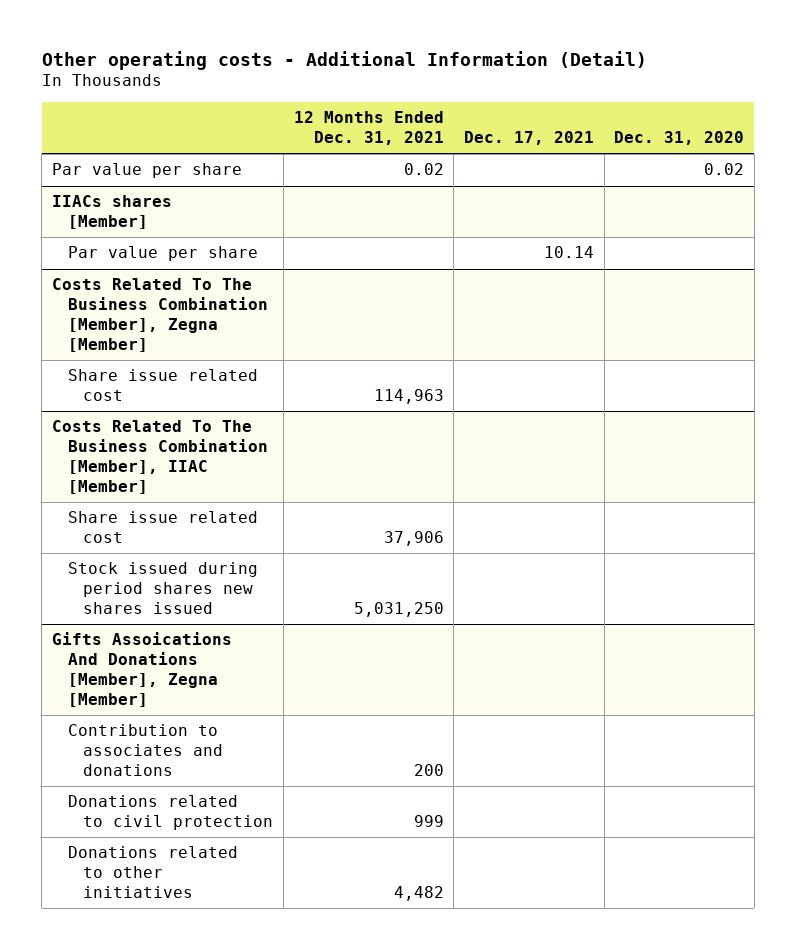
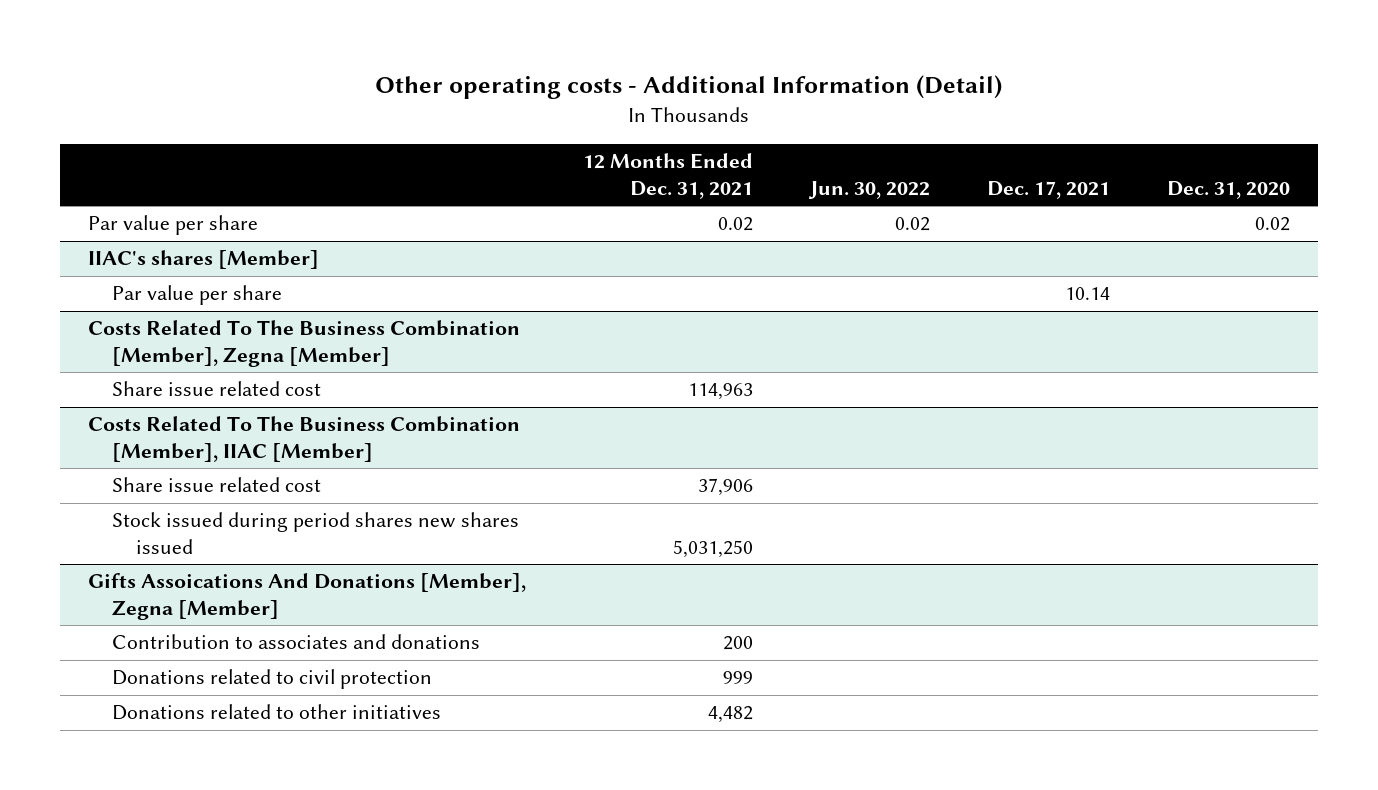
none -> [808,180,931,199] Jun. 30, 2022
[52,195,173,230] IIACs shares [Member] -> [88,250,320,270] IIAC's shares [Member]

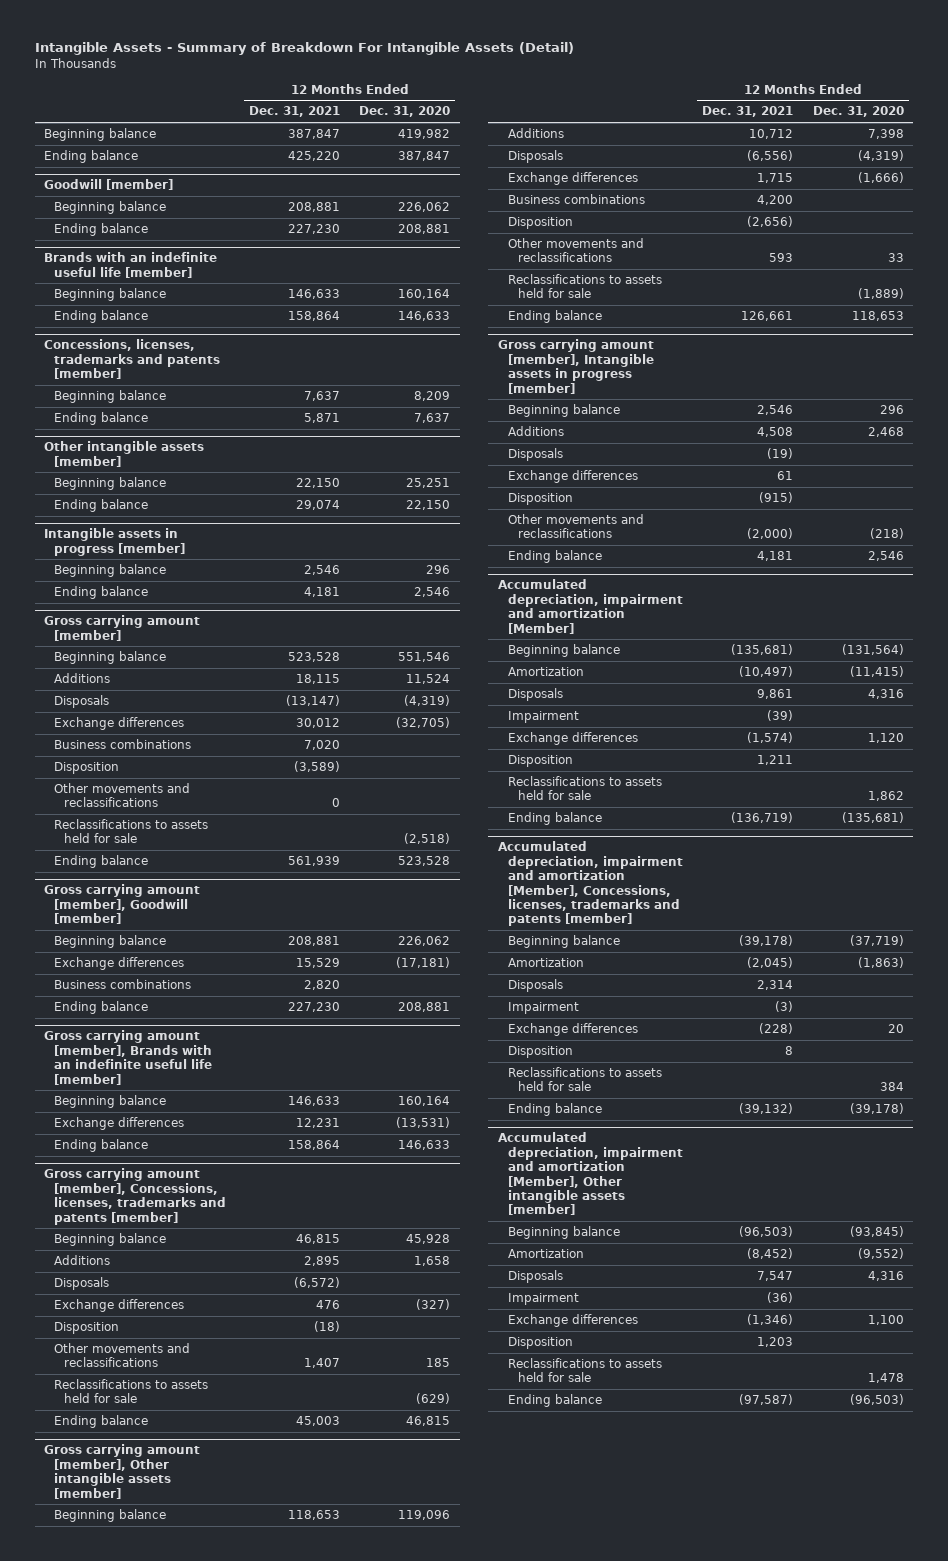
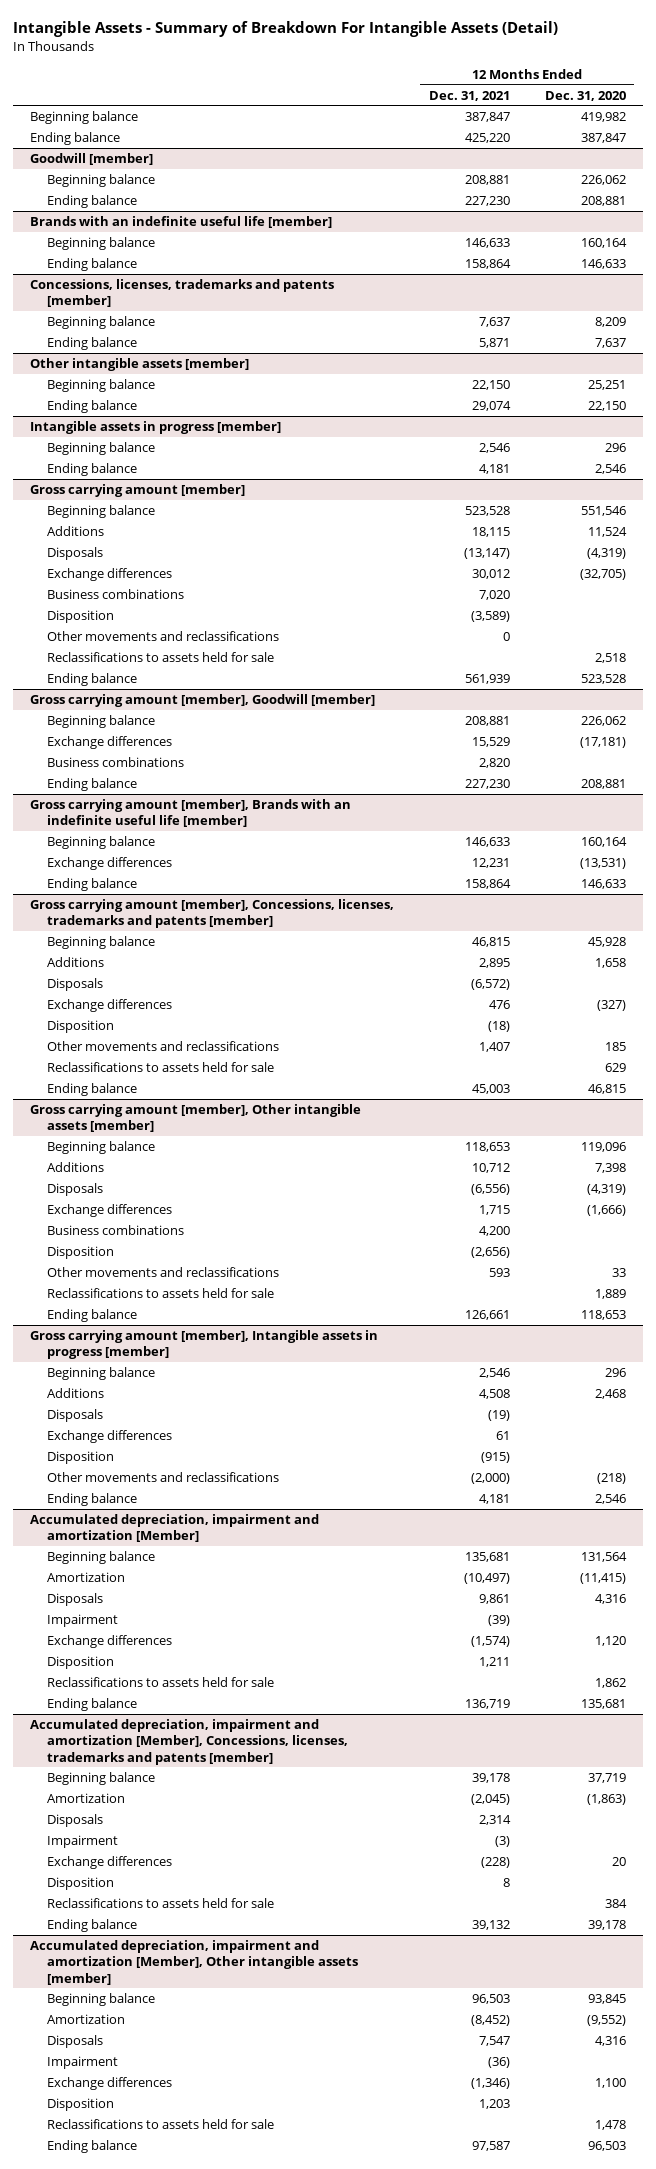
[404,833,451,845] (2,518) -> [594,653,626,664] 2,518
[416,1393,451,1405] (629) -> [604,1063,626,1073] 629
[857,288,904,300] (1,889) -> [594,1289,626,1300] 1,889
[731,643,794,655] (135,681) -> [464,1552,510,1563] 135,681
[841,643,904,655] (131,564) -> [580,1552,627,1563] 131,564
[731,811,794,823] (136,719) -> [464,1699,510,1710] 136,719
[841,811,904,823] (135,681) -> [580,1699,626,1710] 135,681
[739,934,794,946] (39,178) -> [471,1773,510,1784] 39,178
[849,934,904,946] (37,719) -> [587,1773,626,1784] 37,719
[739,1102,794,1114] (39,132) -> [471,1920,510,1931] 39,132
[849,1102,904,1114] (39,178) -> [587,1920,626,1931] 39,178
[739,1225,794,1237] (96,503) -> [471,1994,510,2005] 96,503
[849,1225,904,1237] (93,845) -> [587,1994,626,2005] 93,845
[739,1393,794,1405] (97,587) -> [471,2141,510,2152] 97,587
[849,1393,904,1405] (96,503) -> [587,2141,626,2152] 96,503

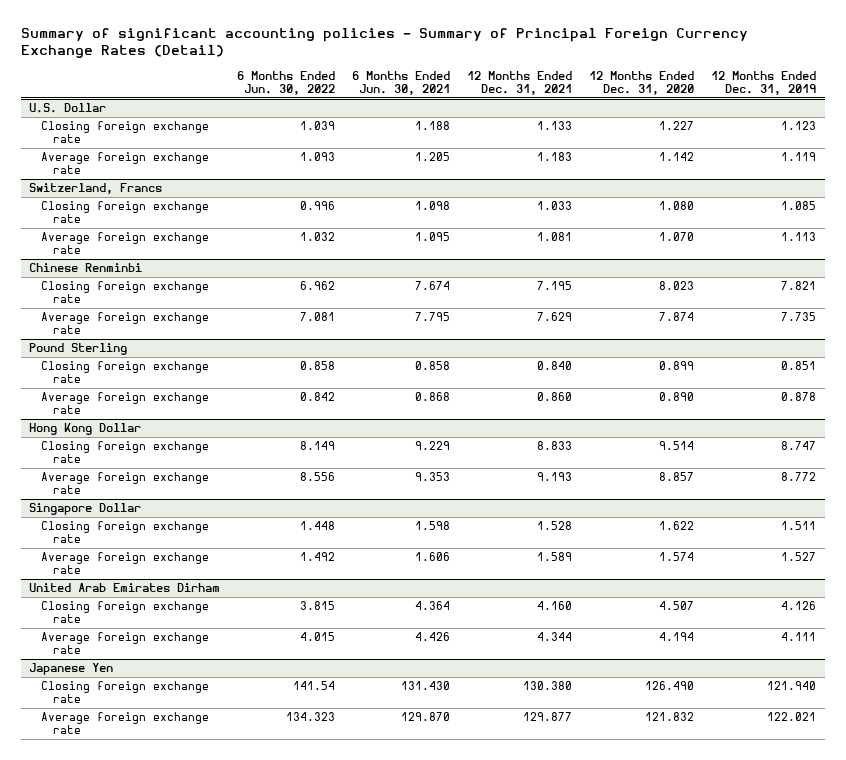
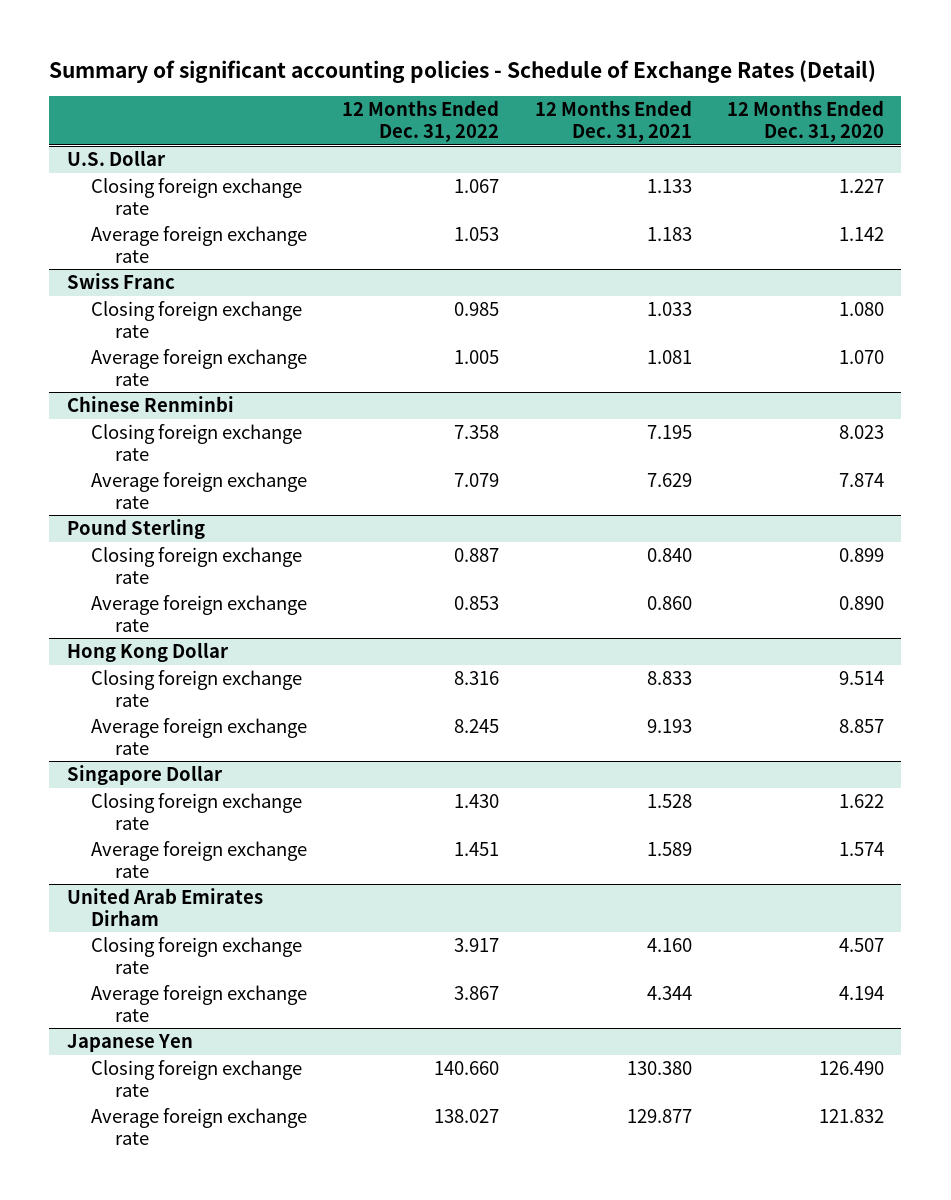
[20,28,748,59] Summary of significant accounting policies - Summary of Principal Foreign Currency Exchange Rates (Detail) -> [49,59,877,83] Summary of significant accounting policies - Schedule of Exchange Rates (Detail)
[237,70,336,95] 6 Months Ended Jun. 30, 2022 -> none
[352,70,451,95] 6 Months Ended Jun. 30, 2021 -> none
[711,70,817,95] 12 Months Ended Dec. 31, 2019 -> none
none -> [342,100,500,142] 12 Months Ended Dec. 31, 2022
[29,183,163,195] Switzerland, Francs -> [67,273,176,290] Swiss Franc

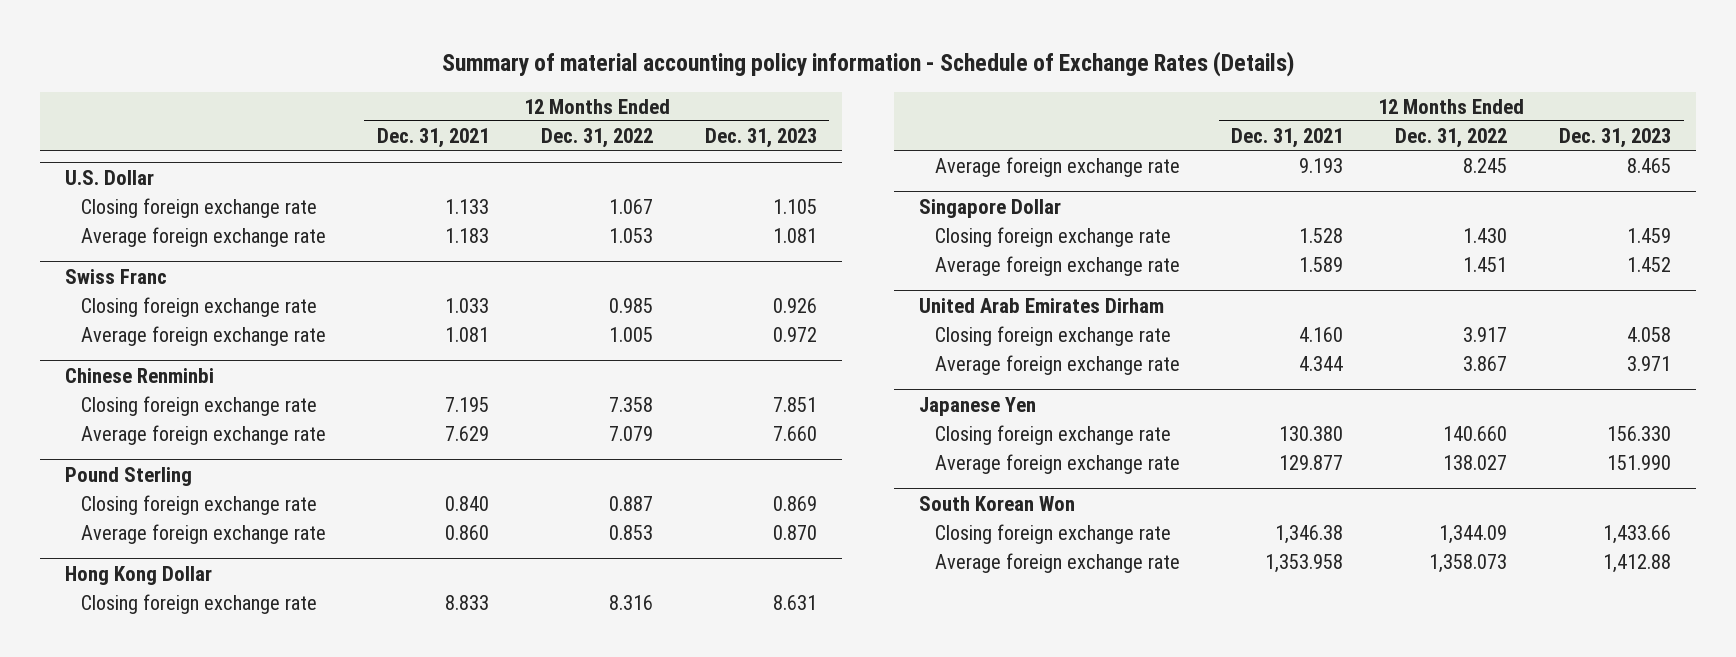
[49,59,877,83] Summary of significant accounting policies - Schedule of Exchange Rates (Detail) -> [441,51,1294,78] Summary of material accounting policy information - Schedule of Exchange Rates (Details)
[726,100,884,142] 12 Months Ended Dec. 31, 2020 -> none
none -> [704,127,817,148] Dec. 31, 2023
none -> [919,495,1076,511] South Korean Won
none -> [934,523,1171,544] Closing foreign exchange rate
none -> [934,552,1180,573] Average foreign exchange rate

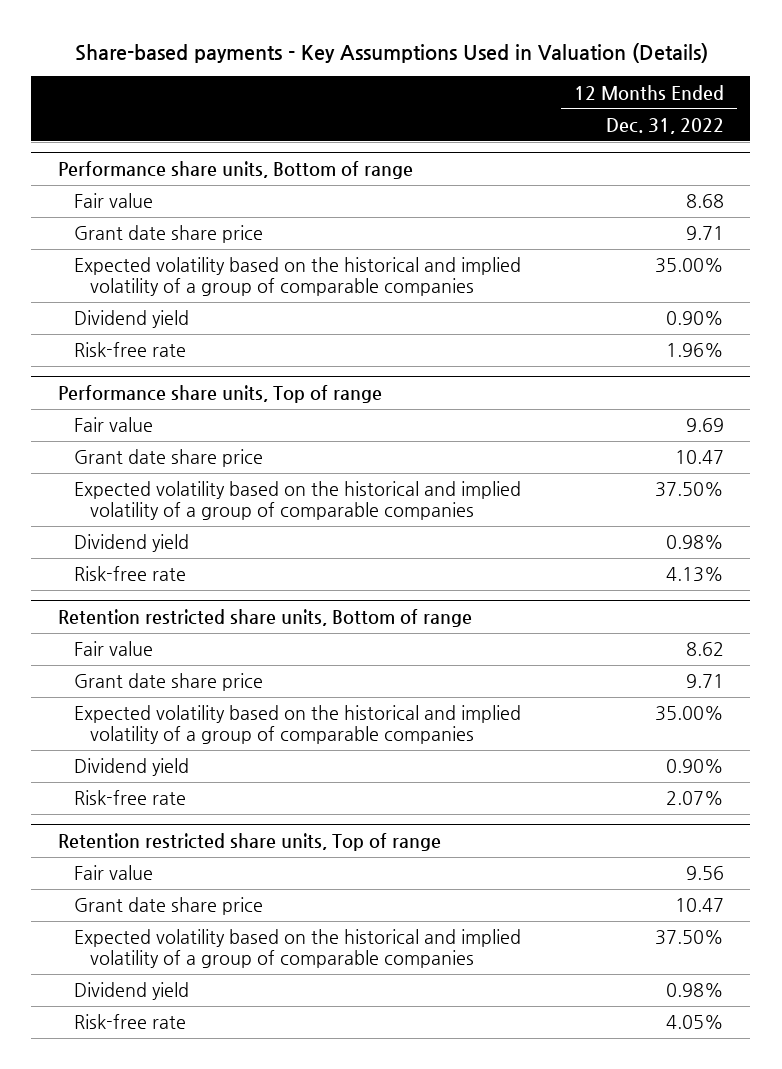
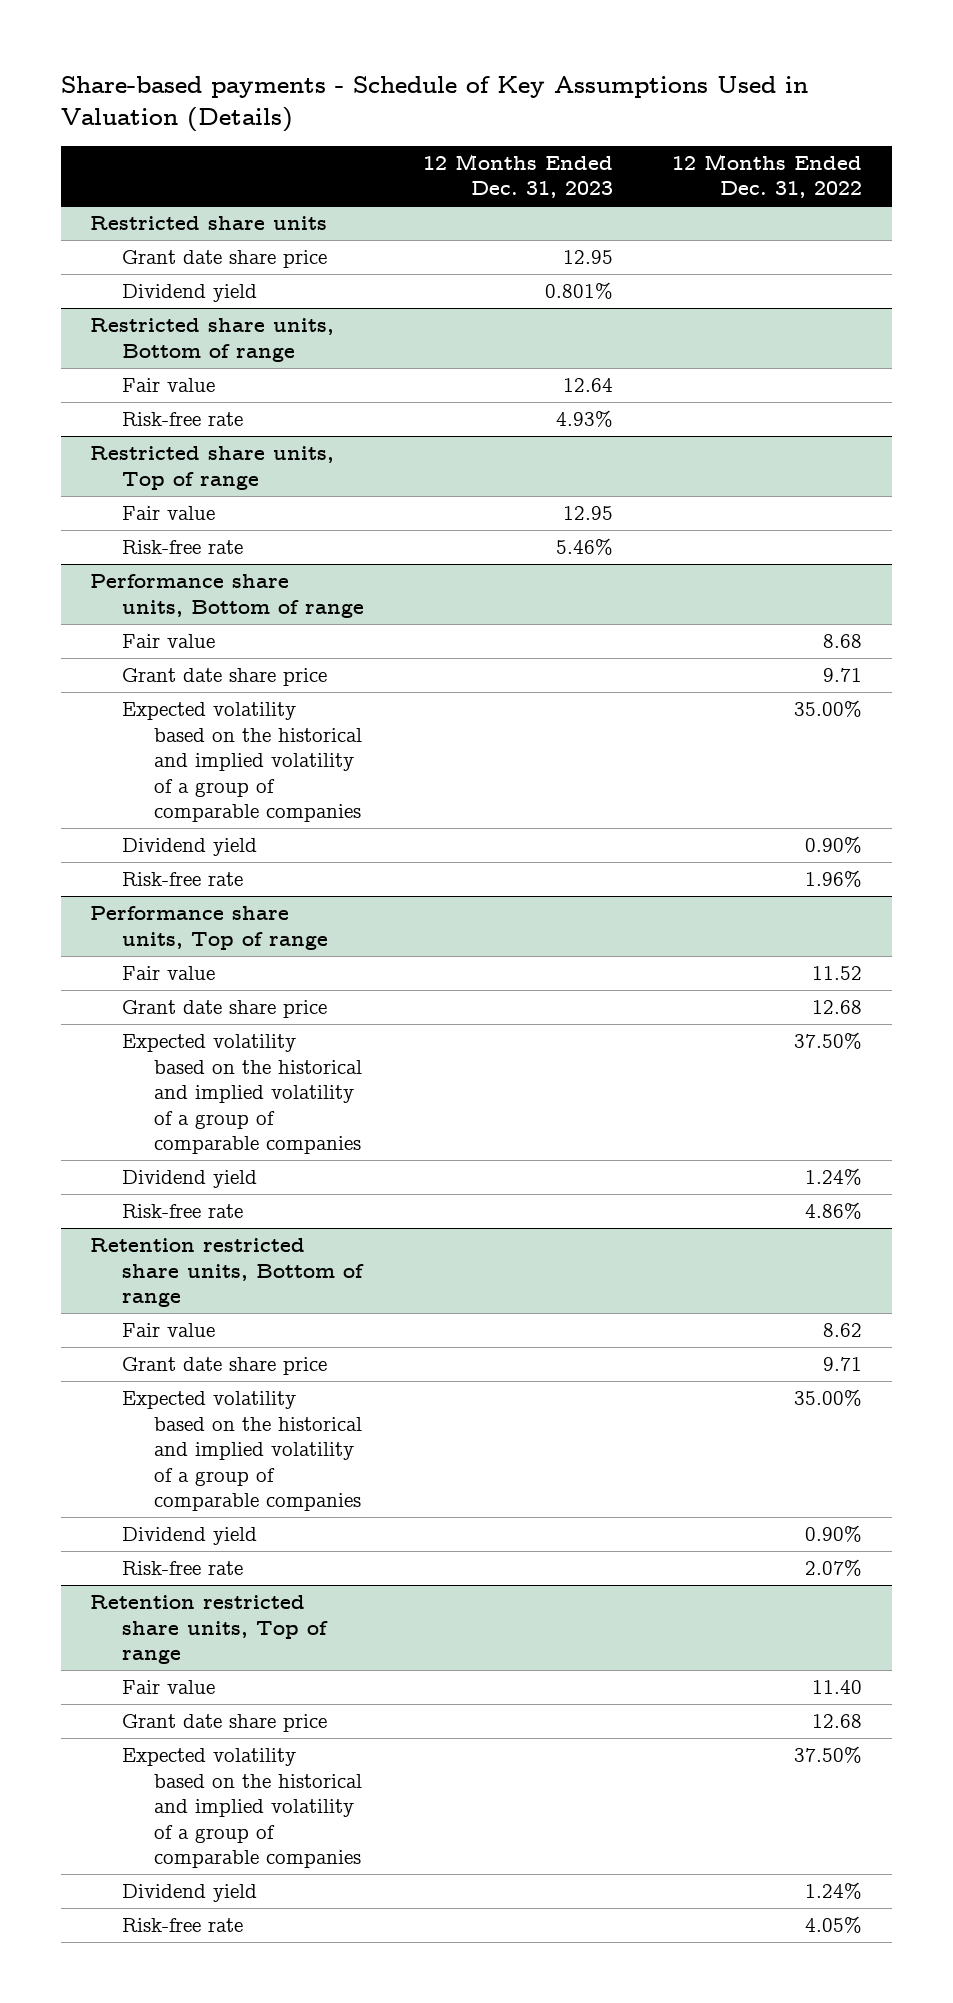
[74,42,708,63] Share-based payments - Key Assumptions Used in Valuation (Details) -> [60,75,808,133] Share-based payments - Schedule of Key Assumptions Used in Valuation (Details)
none -> [423,154,614,199] 12 Months Ended Dec. 31, 2023
none -> [90,216,328,231] Restricted share units
none -> [122,250,328,269] Grant date share price
none -> [122,284,258,303] Dividend yield
none -> [90,318,335,362] Restricted share units, Bottom of range
none -> [122,378,216,393] Fair value
none -> [122,412,244,427] Risk-free rate
none -> [90,446,335,490] Restricted share units, Top of range
none -> [122,506,216,521] Fair value
none -> [122,540,244,555] Risk-free rate
[685,418,724,433] 9.69 -> [812,966,863,981] 11.52
[674,450,724,465] 10.47 -> [812,1000,863,1015] 12.68
[665,535,724,550] 0.98% -> [805,1168,863,1186] 1.24%
[665,567,724,583] 4.13% -> [805,1202,863,1220] 4.86%
[685,866,724,881] 9.56 -> [812,1680,863,1695] 11.40
[674,898,724,913] 10.47 -> [812,1714,863,1729] 12.68
[665,983,724,998] 0.98% -> [805,1882,863,1900] 1.24%

